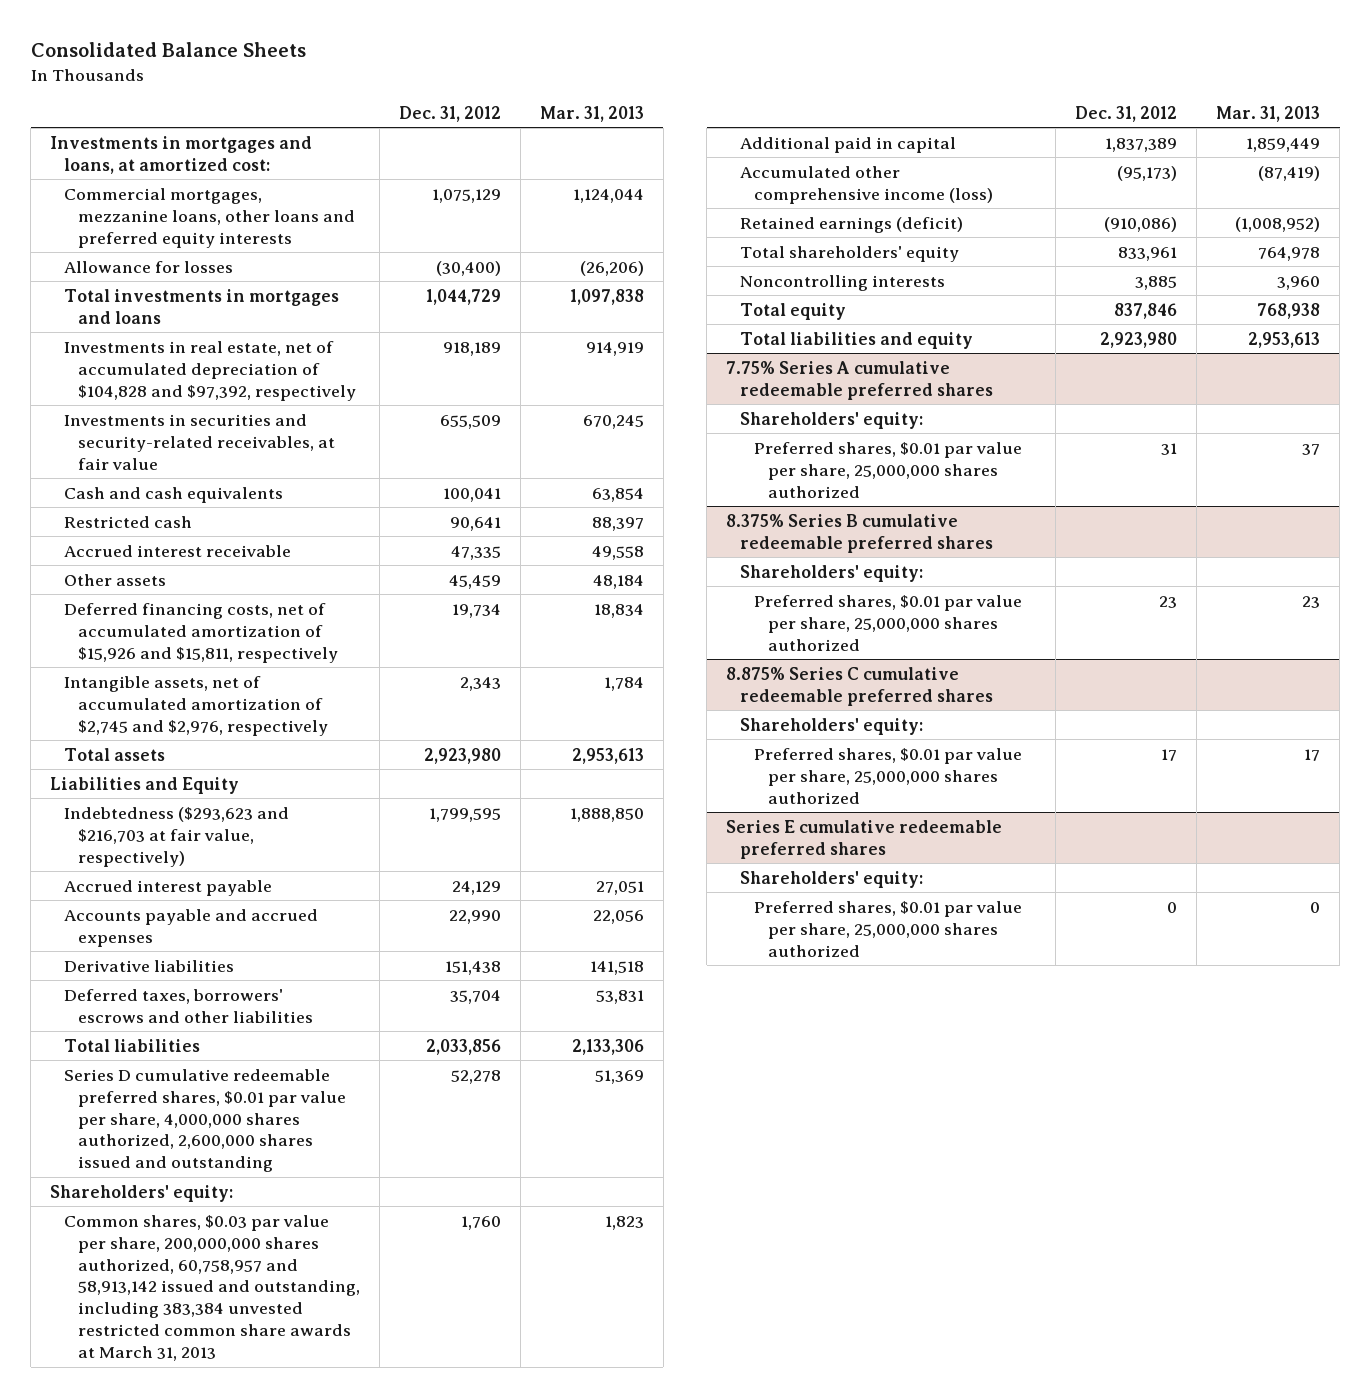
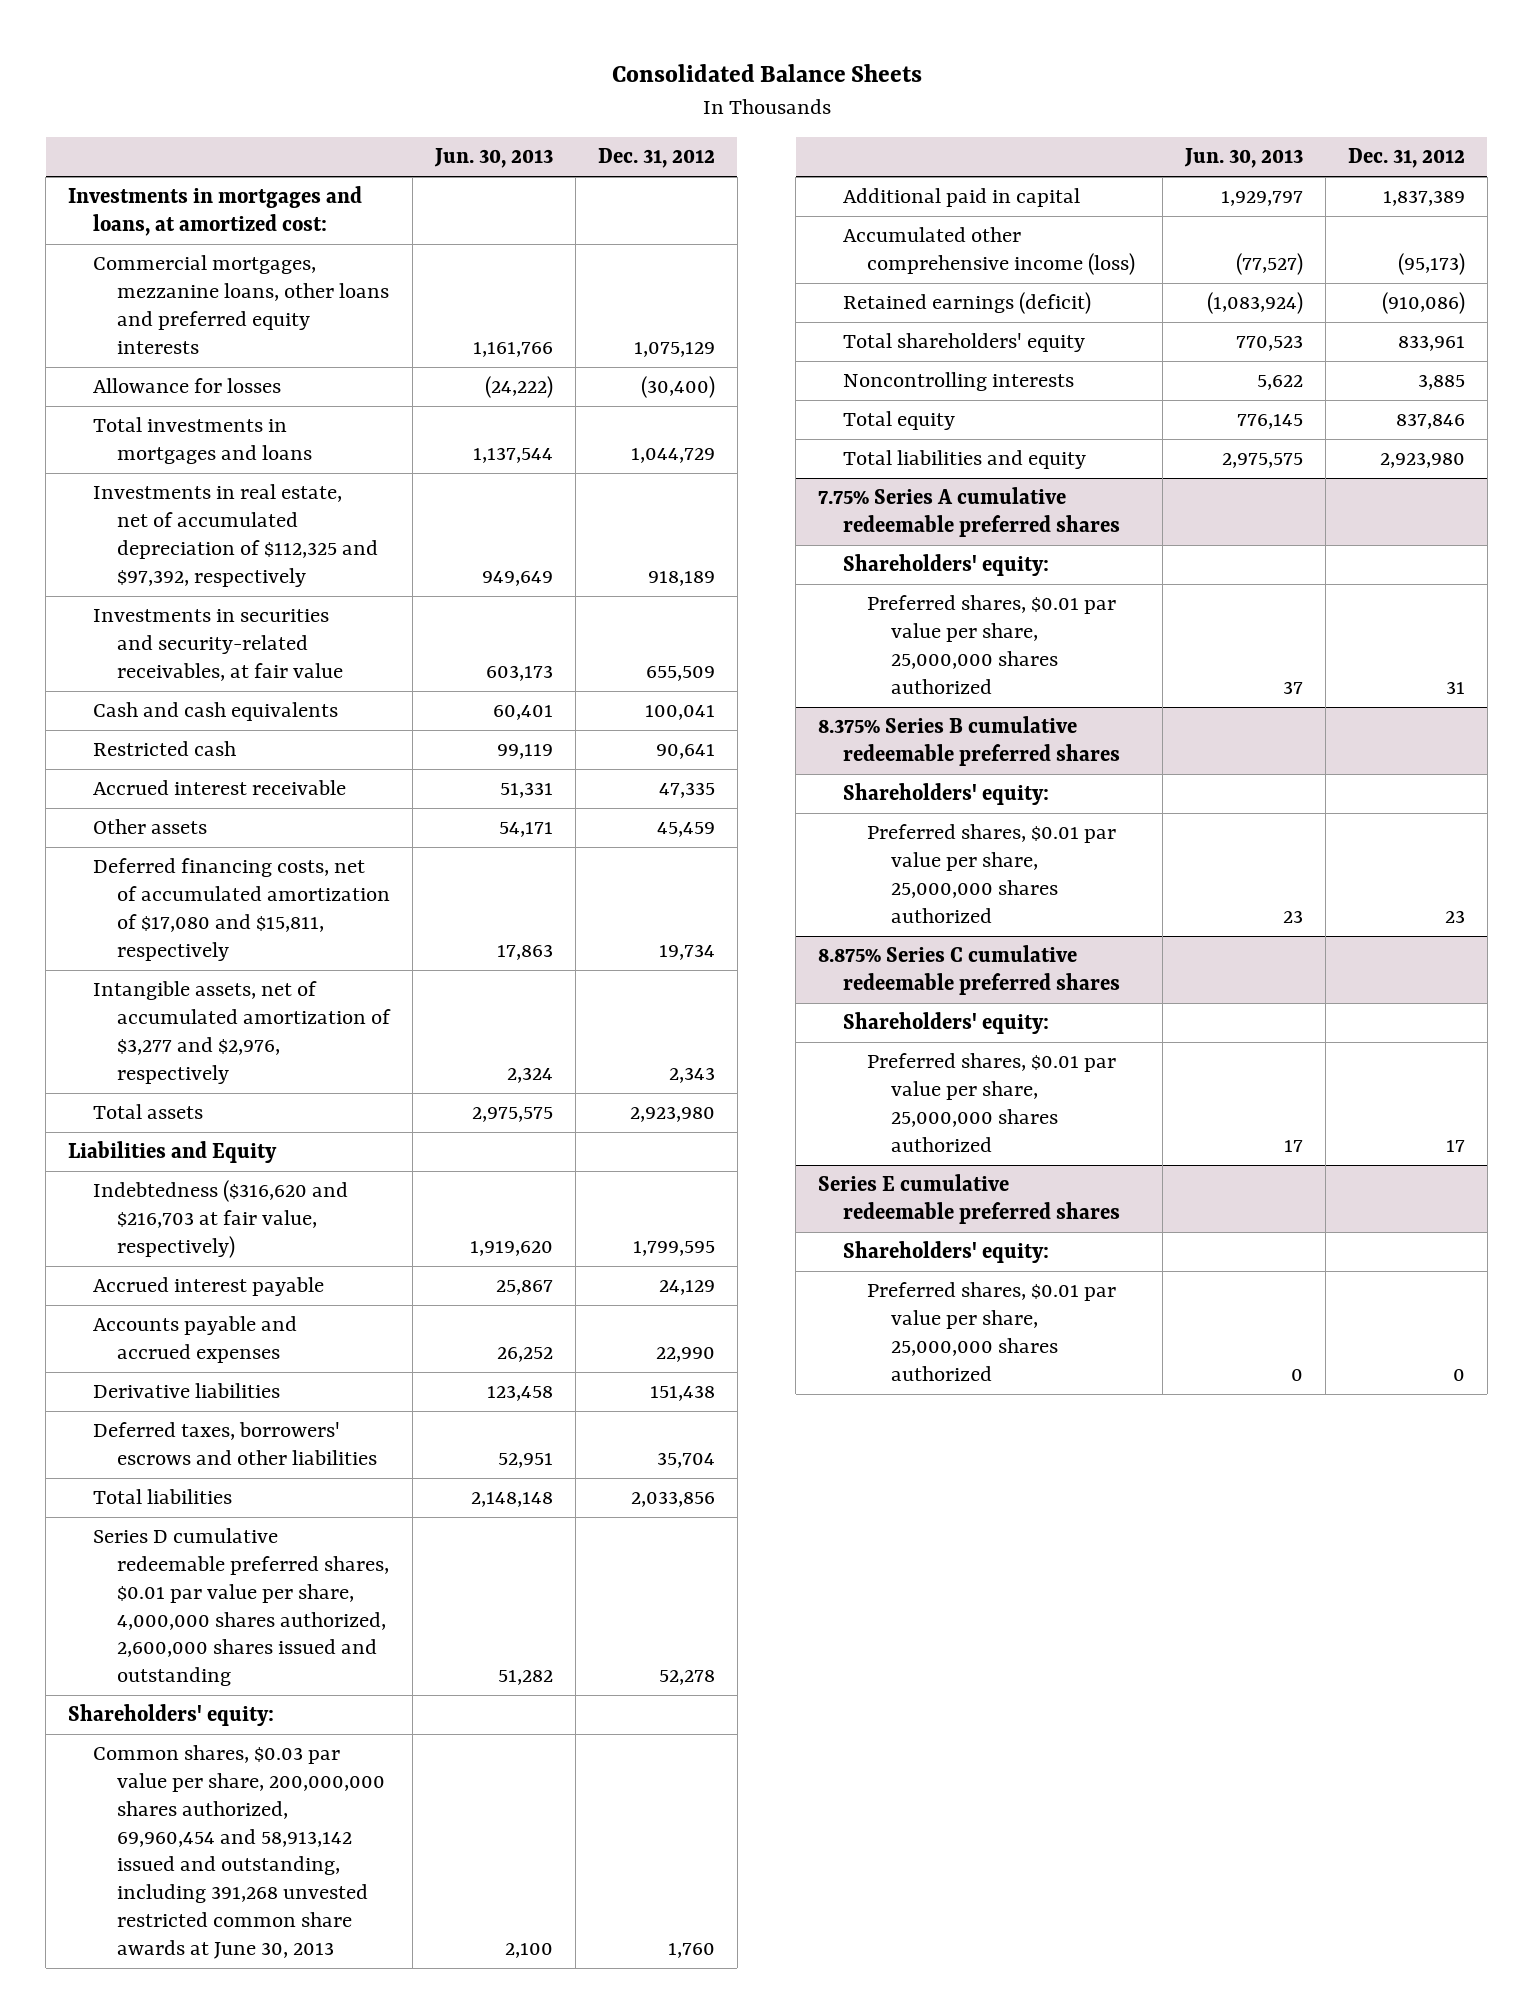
[540,105,645,122] Mar. 31, 2013 -> none
none -> [434,148,554,169] Jun. 30, 2013
[64,340,357,401] Investments in real estate, net of accumulated depreciation of $104,828 and $97,392, respectively -> [92,484,379,587] Investments in real estate, net of accumulated depreciation of $112,325 and $97,392, respectively
[64,602,339,663] Deferred financing costs, net of accumulated amortization of $15,926 and $15,811, respectively -> [92,858,391,961] Deferred financing costs, net of accumulated amortization of $17,080 and $15,811, respectively
[64,675,329,736] Intangible assets, net of accumulated amortization of $2,745 and $2,976, respectively -> [92,981,392,1084] Intangible assets, net of accumulated amortization of $3,277 and $2,976, respectively
[64,806,290,867] Indebtedness ($293,623 and $216,703 at fair value, respectively) -> [92,1180,348,1258] Indebtedness ($316,620 and $216,703 at fair value, respectively)
[64,1214,361,1362] Common shares, $0.03 par value per share, 200,000,000 shares authorized, 60,758,957 and 58,913,142 issued and outstanding, including 383,384 unvested restricted common share awards at March 31, 2013 -> [92,1745,386,1959] Common shares, $0.03 par value per share, 200,000,000 shares authorized, 69,960,454 and 58,913,142 issued and outstanding, including 391,268 unvested restricted common share awards at June 30, 2013

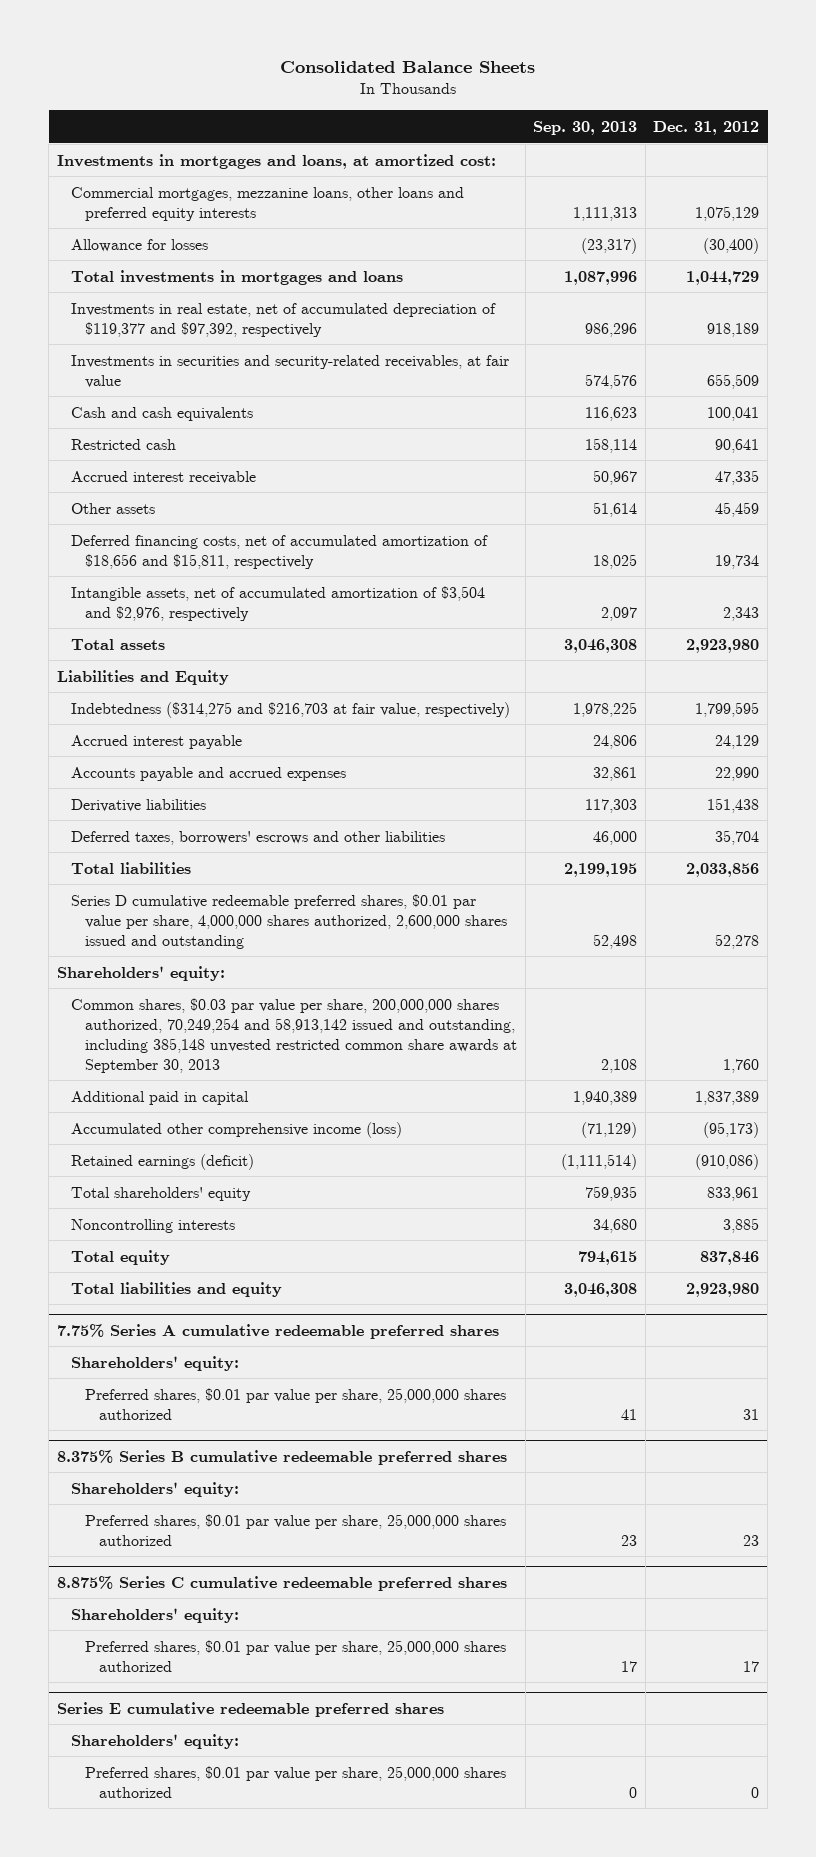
[434,148,554,169] Jun. 30, 2013 -> none
none -> [533,120,638,135] Sep. 30, 2013
[92,484,379,587] Investments in real estate, net of accumulated depreciation of $112,325 and $97,392, respectively -> [70,302,496,337] Investments in real estate, net of accumulated depreciation of $119,377 and $97,392, respectively
[92,858,391,961] Deferred financing costs, net of accumulated amortization of $17,080 and $15,811, respectively -> [70,534,488,569] Deferred financing costs, net of accumulated amortization of $18,656 and $15,811, respectively
[92,981,392,1084] Intangible assets, net of accumulated amortization of $3,277 and $2,976, respectively -> [70,585,485,621] Intangible assets, net of accumulated amortization of $3,504 and $2,976, respectively
[92,1180,348,1258] Indebtedness ($316,620 and $216,703 at fair value, respectively) -> [70,701,510,718] Indebtedness ($314,275 and $216,703 at fair value, respectively)
[92,1745,386,1959] Common shares, $0.03 par value per share, 200,000,000 shares authorized, 69,960,454 and 58,913,142 issued and outstanding, including 391,268 unvested restricted common share awards at June 30, 2013 -> [70,997,518,1073] Common shares, $0.03 par value per share, 200,000,000 shares authorized, 70,249,254 and 58,913,142 issued and outstanding, including 385,148 unvested restricted common share awards at September 30, 2013

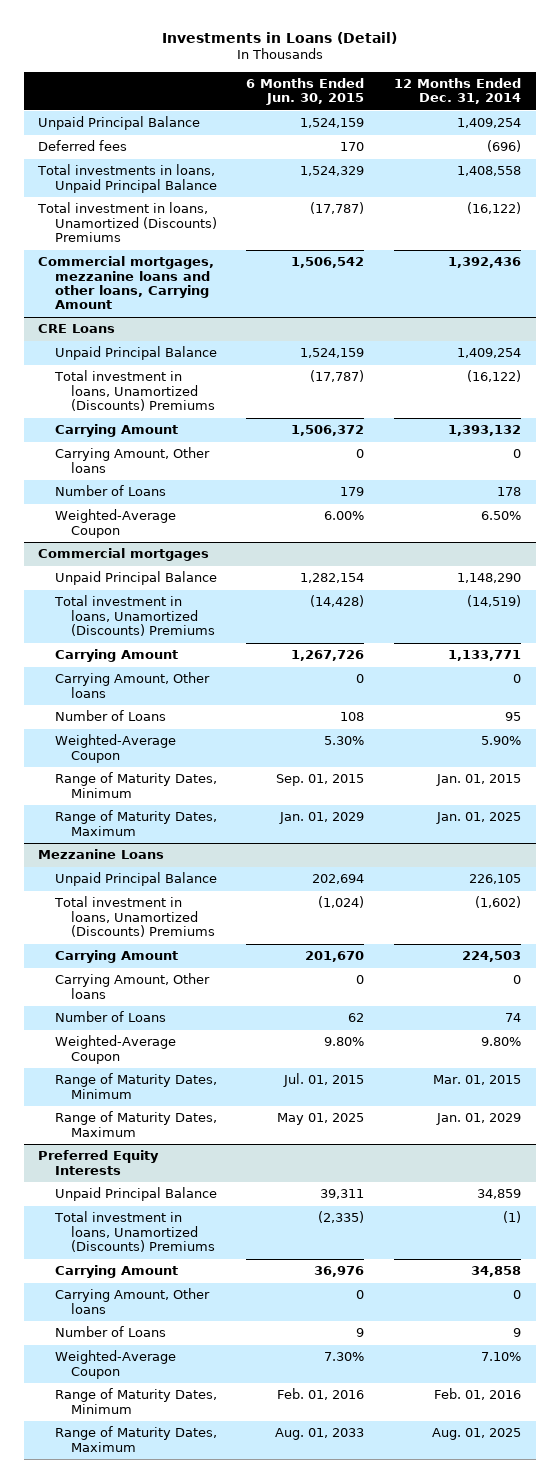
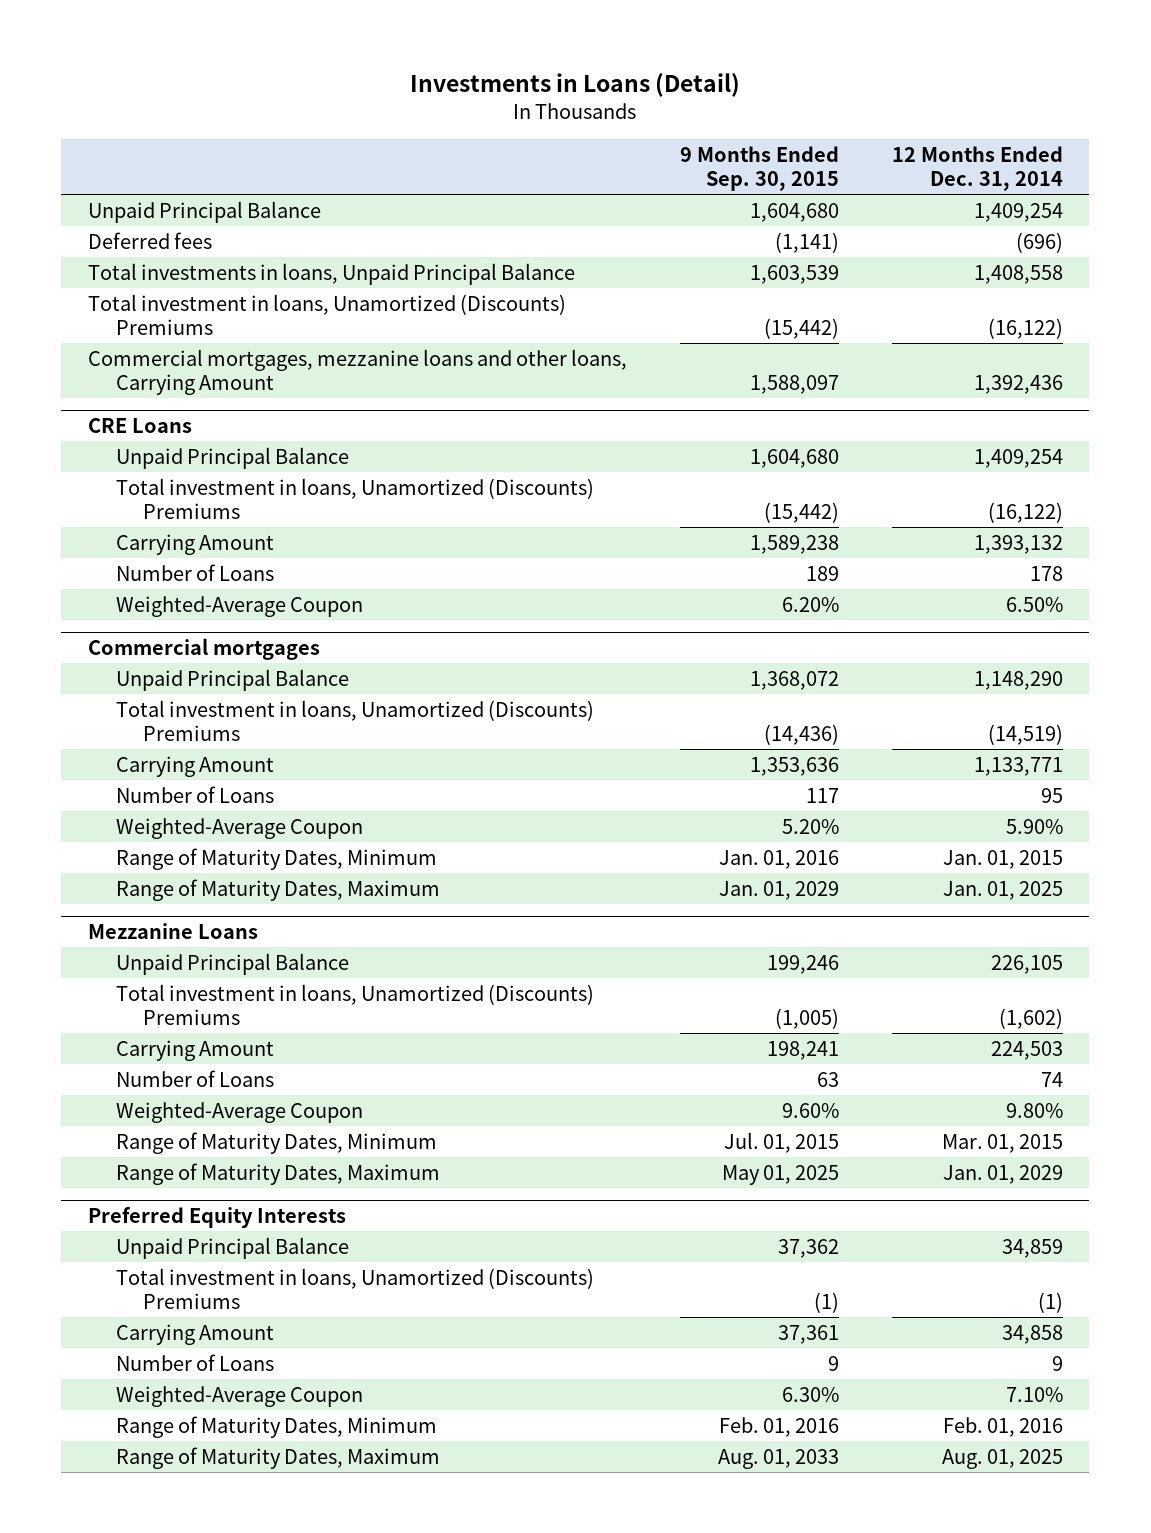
[246,77,365,106] 6 Months Ended Jun. 30, 2015 -> none
none -> [679,145,839,192] 9 Months Ended Sep. 30, 2015
[54,447,210,473] Carrying Amount, Other loans -> none
[54,672,210,698] Carrying Amount, Other loans -> none
[54,973,210,999] Carrying Amount, Other loans -> none
[54,1288,210,1314] Carrying Amount, Other loans -> none

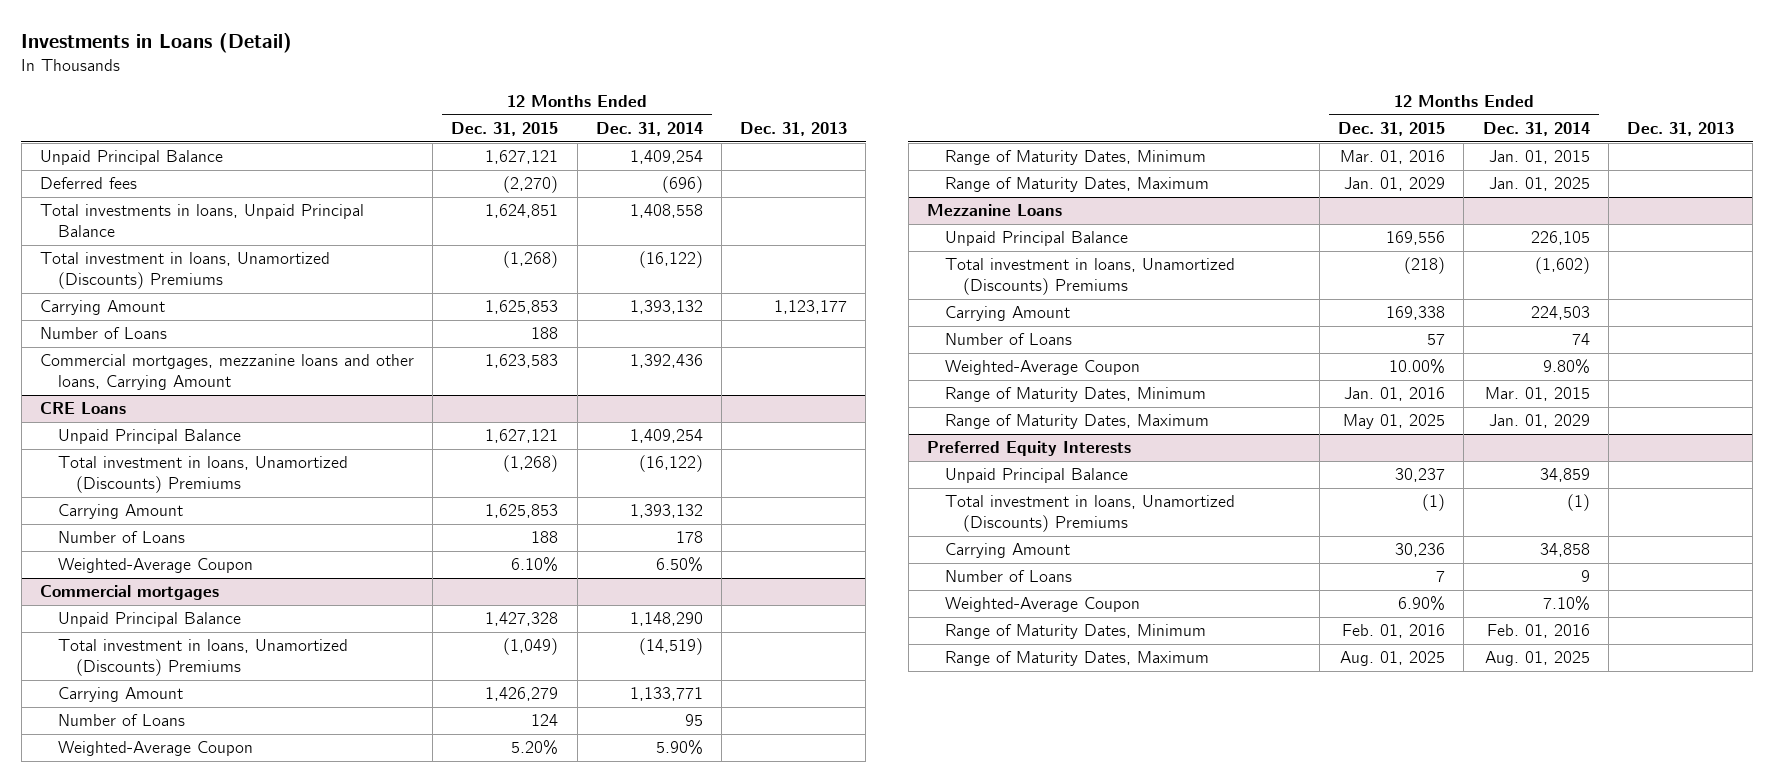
[679,145,839,192] 9 Months Ended Sep. 30, 2015 -> none
none -> [451,122,559,137] Dec. 31, 2015
none -> [740,122,848,137] Dec. 31, 2013
none -> [40,300,166,316] Carrying Amount
none -> [40,327,168,340] Number of Loans

